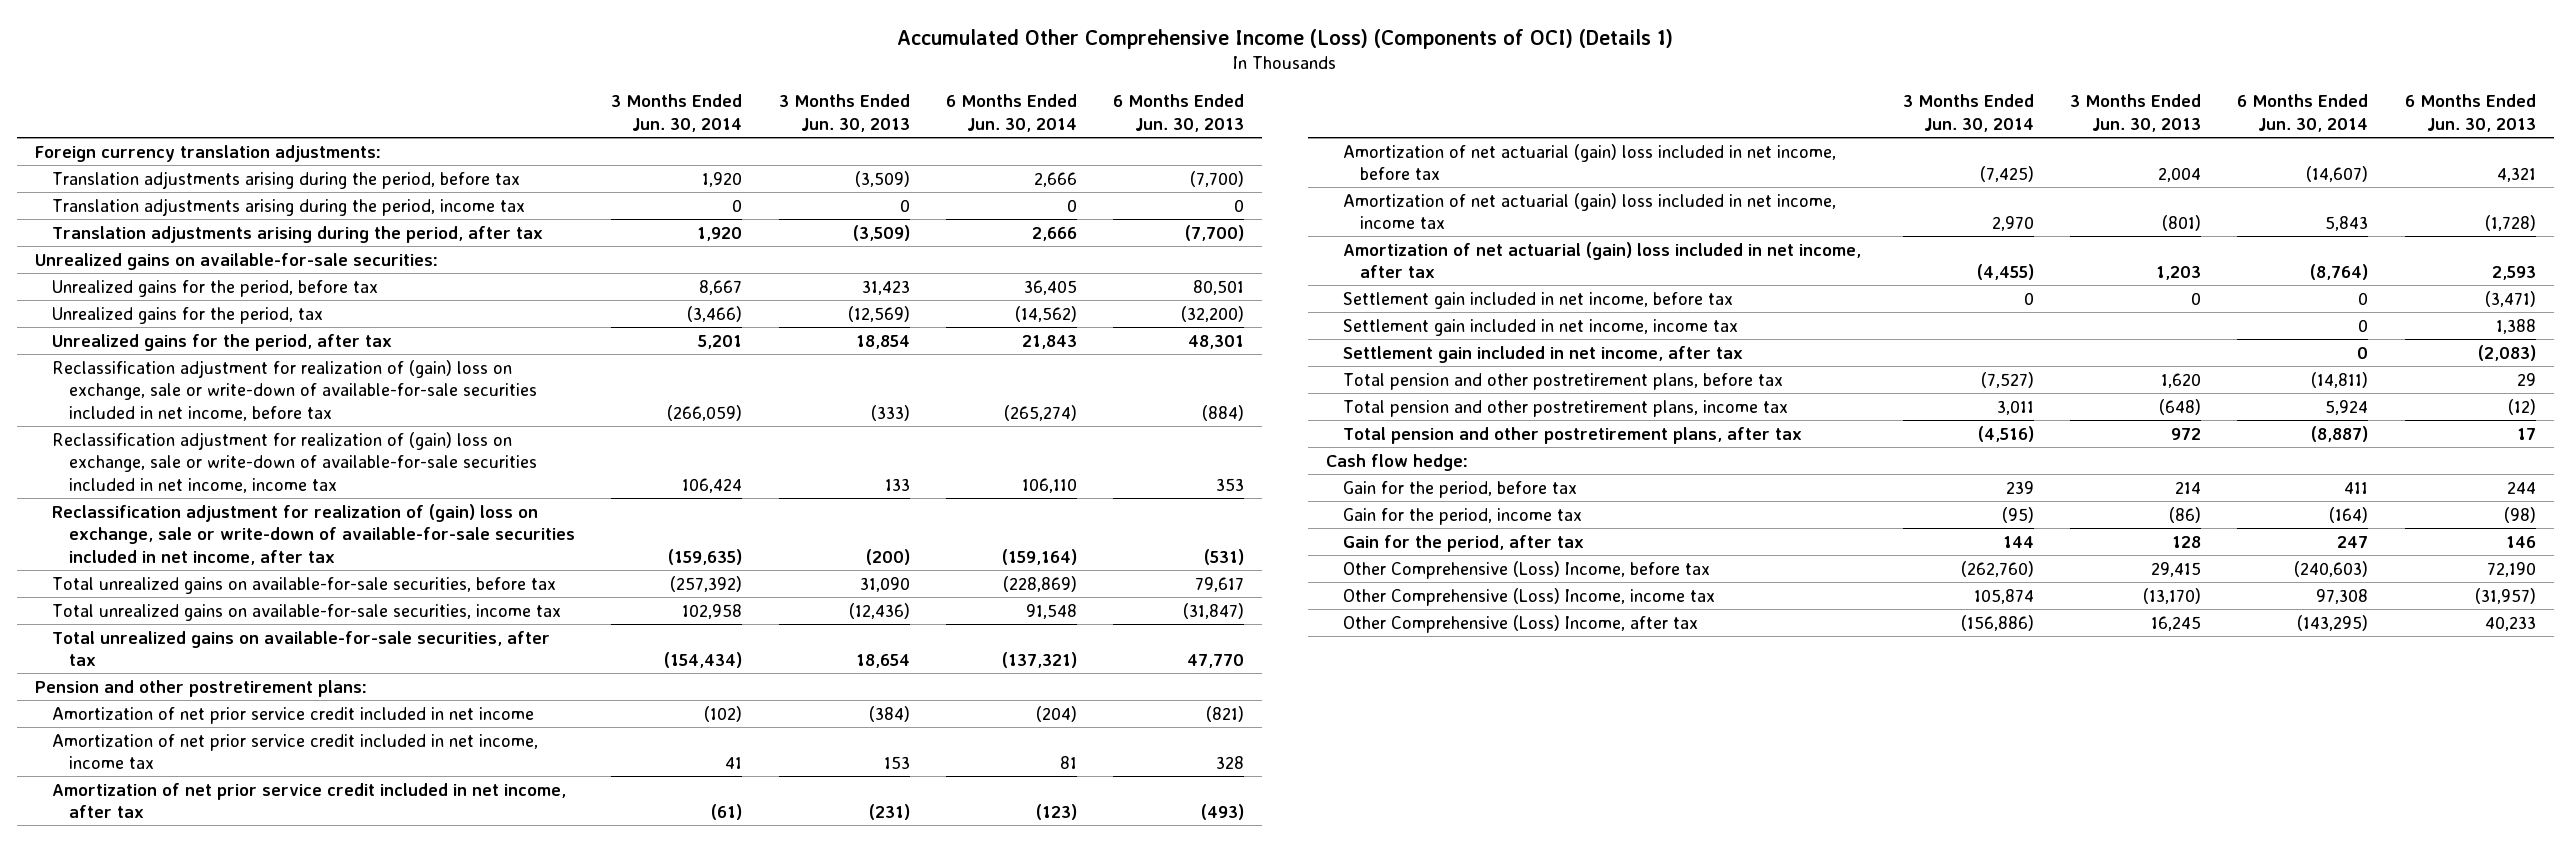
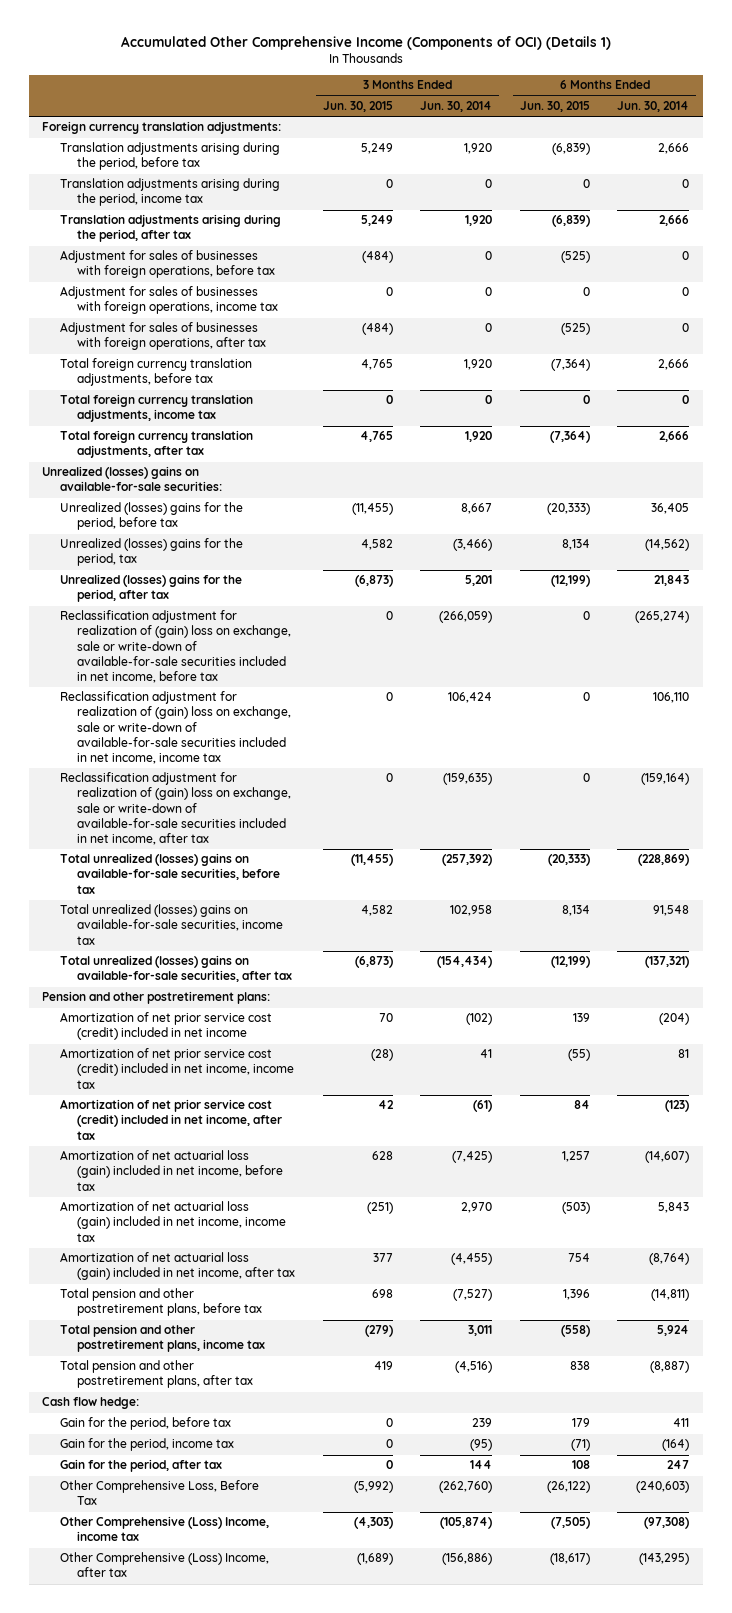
[897,28,1674,49] Accumulated Other Comprehensive Income (Loss) (Components of OCI) (Details 1) -> [120,36,611,51] Accumulated Other Comprehensive Income (Components of OCI) (Details 1)
[778,94,910,132] 3 Months Ended Jun. 30, 2013 -> none
[1113,94,1245,132] 6 Months Ended Jun. 30, 2013 -> none
none -> [322,100,393,112] Jun. 30, 2015
none -> [519,100,590,112] Jun. 30, 2015
none -> [59,250,276,279] Adjustment for sales of businesses with foreign operations, before tax
none -> [59,286,279,315] Adjustment for sales of businesses with foreign operations, income tax
none -> [59,322,267,351] Adjustment for sales of businesses with foreign operations, after tax
none -> [59,358,252,387] Total foreign currency translation adjustments, before tax
none -> [59,394,253,423] Total foreign currency translation adjustments, income tax
none -> [59,430,253,459] Total foreign currency translation adjustments, after tax
[34,252,438,270] Unrealized gains on available-for-sale securities: -> [42,466,222,492] Unrealized (losses) gains on available-for-sale securities:
[51,279,378,297] Unrealized gains for the period, before tax -> [59,502,243,531] Unrealized (losses) gains for the period, before tax
[51,306,323,324] Unrealized gains for the period, tax -> [59,538,243,567] Unrealized (losses) gains for the period, tax
[51,333,392,351] Unrealized gains for the period, after tax -> [59,574,242,603] Unrealized (losses) gains for the period, after tax
[51,576,556,594] Total unrealized gains on available-for-sale securities, before tax -> [59,853,281,894] Total unrealized (losses) gains on available-for-sale securities, before tax
[51,603,561,621] Total unrealized gains on available-for-sale securities, income tax -> [59,904,284,945] Total unrealized (losses) gains on available-for-sale securities, income tax
[51,630,550,667] Total unrealized gains on available-for-sale securities, after tax -> [59,955,293,983] Total unrealized (losses) gains on available-for-sale securities, after tax
[1343,291,1734,309] Settlement gain included in net income, before tax -> none
[1343,318,1739,336] Settlement gain included in net income, income tax -> none
[1343,345,1744,363] Settlement gain included in net income, after tax -> none
[51,706,534,724] Amortization of net prior service credit included in net income -> [59,1012,272,1041] Amortization of net prior service cost (credit) included in net income
[51,733,538,770] Amortization of net prior service credit included in net income, income tax -> [59,1048,295,1089] Amortization of net prior service cost (credit) included in net income, income tax
[51,782,566,819] Amortization of net prior service credit included in net income, after tax -> [59,1099,283,1140] Amortization of net prior service cost (credit) included in net income, after tax
[1343,143,1837,181] Amortization of net actuarial (gain) loss included in net income, before tax -> [59,1150,284,1191] Amortization of net actuarial loss (gain) included in net income, before tax
[1343,192,1837,230] Amortization of net actuarial (gain) loss included in net income, income tax -> [59,1201,287,1242] Amortization of net actuarial loss (gain) included in net income, income tax
[1343,241,1862,279] Amortization of net actuarial (gain) loss included in net income, after tax -> [59,1252,296,1281] Amortization of net actuarial loss (gain) included in net income, after tax
[1343,560,1711,579] Other Comprehensive (Loss) Income, before tax -> [59,1480,259,1506] Other Comprehensive Loss, Before Tax
[1973,588,2034,604] 105,874 -> [440,1517,493,1530] (105,874)
[2316,588,2369,604] 97,308 -> [644,1517,690,1530] (97,308)

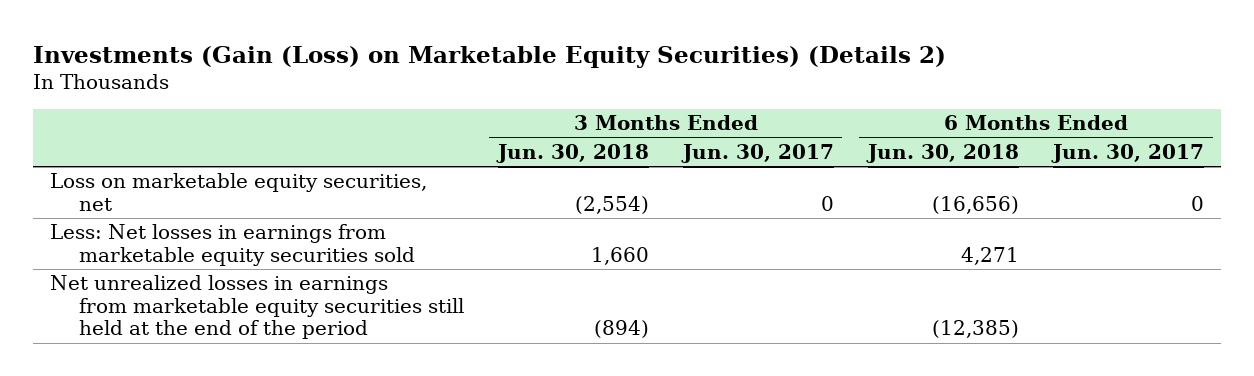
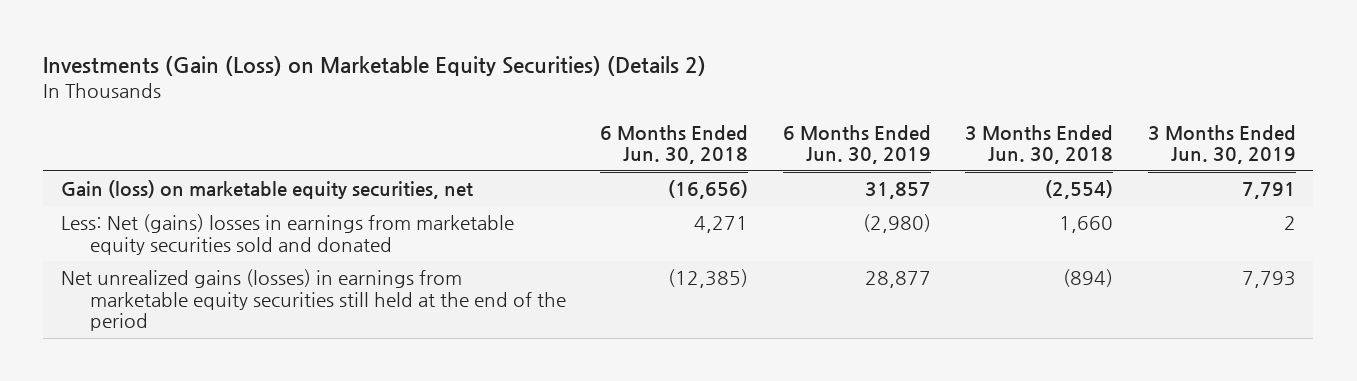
[680,144,834,164] Jun. 30, 2017 -> none
[1051,144,1205,164] Jun. 30, 2017 -> none
none -> [782,124,931,165] 6 Months Ended Jun. 30, 2019
none -> [1148,124,1297,165] 3 Months Ended Jun. 30, 2019
[50,173,428,211] Loss on marketable equity securities, net -> [60,180,473,200] Gain (loss) on marketable equity securities, net
[50,224,415,266] Less: Net losses in earnings from marketable equity securities sold -> [60,214,514,255] Less: Net (gains) losses in earnings from marketable equity securities sold and donated
[50,275,464,340] Net unrealized losses in earnings from marketable equity securities still held at the end of the period -> [60,269,566,332] Net unrealized gains (losses) in earnings from marketable equity securities still held at the end of the period

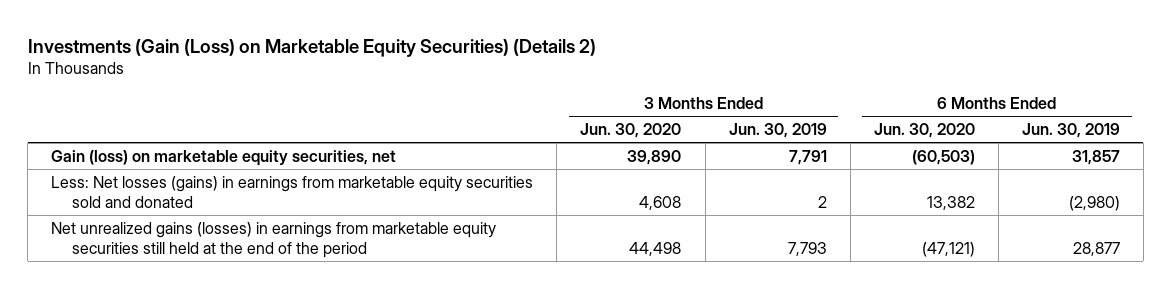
[600,124,749,165] 6 Months Ended Jun. 30, 2018 -> none
[965,124,1114,165] 3 Months Ended Jun. 30, 2018 -> none
none -> [580,123,682,139] Jun. 30, 2020
none -> [873,123,975,139] Jun. 30, 2020
[60,214,514,255] Less: Net (gains) losses in earnings from marketable equity securities sold and donated -> [51,175,534,208] Less: Net losses (gains) in earnings from marketable equity securities sold and donated

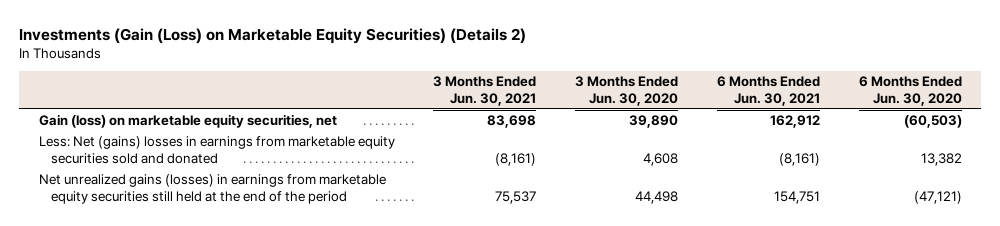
[728,123,827,139] Jun. 30, 2019 -> none
[1021,123,1120,139] Jun. 30, 2019 -> none
none -> [433,76,537,107] 3 Months Ended Jun. 30, 2021
none -> [716,76,820,107] 6 Months Ended Jun. 30, 2021
[51,175,534,208] Less: Net losses (gains) in earnings from marketable equity securities sold and donated -> [38,136,395,164] Less: Net (gains) losses in earnings from marketable equity securities sold and donated

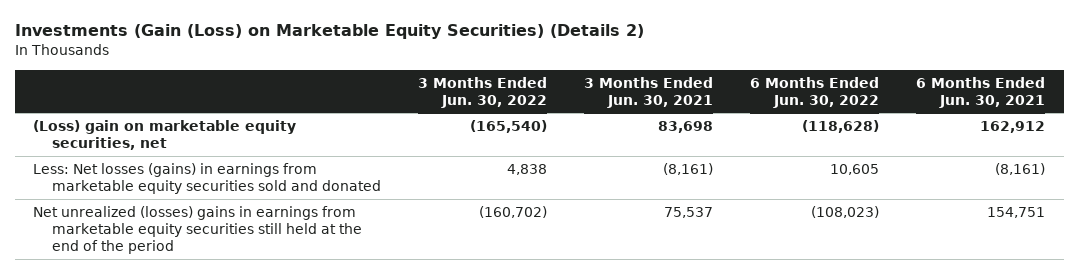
[575,76,679,107] 3 Months Ended Jun. 30, 2020 -> none
[858,76,962,107] 6 Months Ended Jun. 30, 2020 -> none
none -> [418,76,548,108] 3 Months Ended Jun. 30, 2022
none -> [750,76,880,108] 6 Months Ended Jun. 30, 2022
[38,114,337,129] Gain (loss) on marketable equity securities, net -> [33,119,297,151] (Loss) gain on marketable equity securities, net
[38,136,395,164] Less: Net (gains) losses in earnings from marketable equity securities sold and donated -> [33,162,382,195] Less: Net losses (gains) in earnings from marketable equity securities sold and donated
[38,174,386,204] Net unrealized gains (losses) in earnings from marketable equity securities still held at the end of the period -> [33,205,363,255] Net unrealized (losses) gains in earnings from marketable equity securities still held at the end of the period

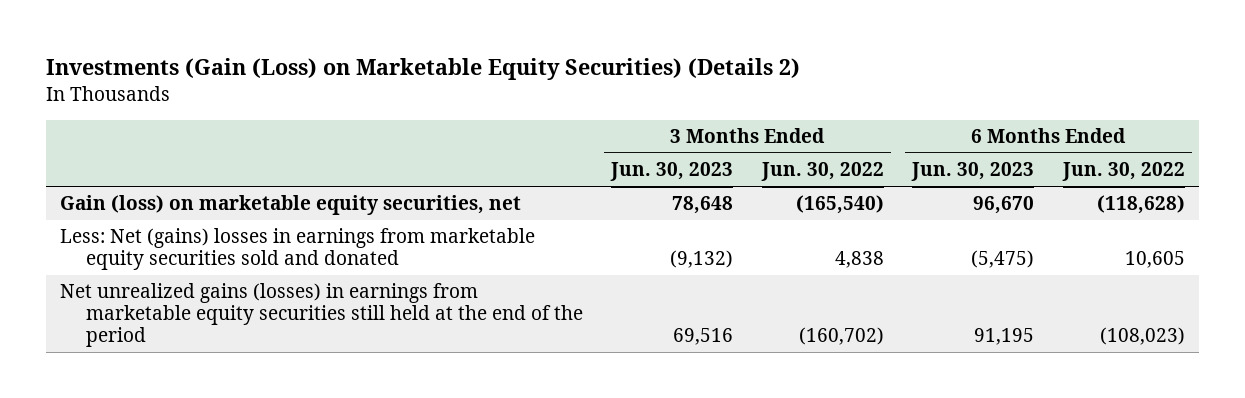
[584,76,714,108] 3 Months Ended Jun. 30, 2021 -> none
[916,76,1046,108] 6 Months Ended Jun. 30, 2021 -> none
none -> [610,162,734,182] Jun. 30, 2023
none -> [911,162,1035,182] Jun. 30, 2023
[33,119,297,151] (Loss) gain on marketable equity securities, net -> [60,195,522,216] Gain (loss) on marketable equity securities, net
[33,162,382,195] Less: Net losses (gains) in earnings from marketable equity securities sold and donated -> [60,228,536,271] Less: Net (gains) losses in earnings from marketable equity securities sold and donated
[33,205,363,255] Net unrealized (losses) gains in earnings from marketable equity securities still held at the end of the period -> [60,283,583,348] Net unrealized gains (losses) in earnings from marketable equity securities still held at the end of the period

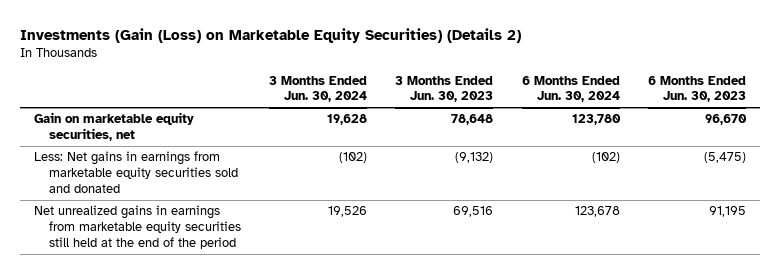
[760,162,884,182] Jun. 30, 2022 -> none
[1061,162,1185,182] Jun. 30, 2022 -> none
none -> [269,75,368,103] 3 Months Ended Jun. 30, 2024
none -> [521,75,620,103] 6 Months Ended Jun. 30, 2024
[60,195,522,216] Gain (loss) on marketable equity securities, net -> [33,112,194,142] Gain on marketable equity securities, net
[60,228,536,271] Less: Net (gains) losses in earnings from marketable equity securities sold and donated -> [33,151,238,193] Less: Net gains in earnings from marketable equity securities sold and donated
[60,283,583,348] Net unrealized gains (losses) in earnings from marketable equity securities still held at the end of the period -> [33,205,241,249] Net unrealized gains in earnings from marketable equity securities still held at the end of the period

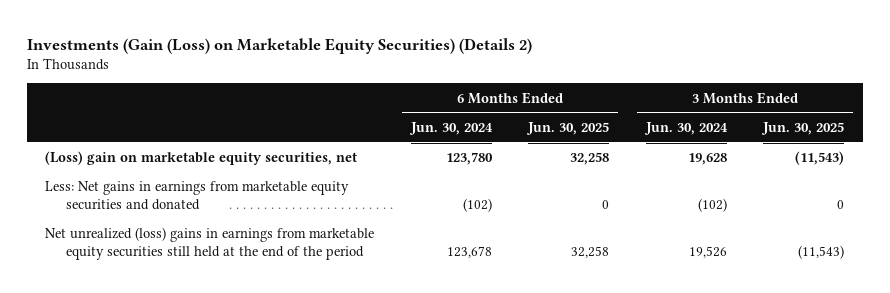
[395,75,494,103] 3 Months Ended Jun. 30, 2023 -> none
[647,75,746,103] 6 Months Ended Jun. 30, 2023 -> none
none -> [526,121,610,135] Jun. 30, 2025
none -> [761,121,845,135] Jun. 30, 2025
[33,112,194,142] Gain on marketable equity securities, net -> [45,151,358,166] (Loss) gain on marketable equity securities, net
[33,151,238,193] Less: Net gains in earnings from marketable equity securities sold and donated -> [45,181,350,211] Less: Net gains in earnings from marketable equity securities and donated
[33,205,241,249] Net unrealized gains in earnings from marketable equity securities still held at the end of the period -> [45,227,375,261] Net unrealized (loss) gains in earnings from marketable equity securities still held at the end of the period

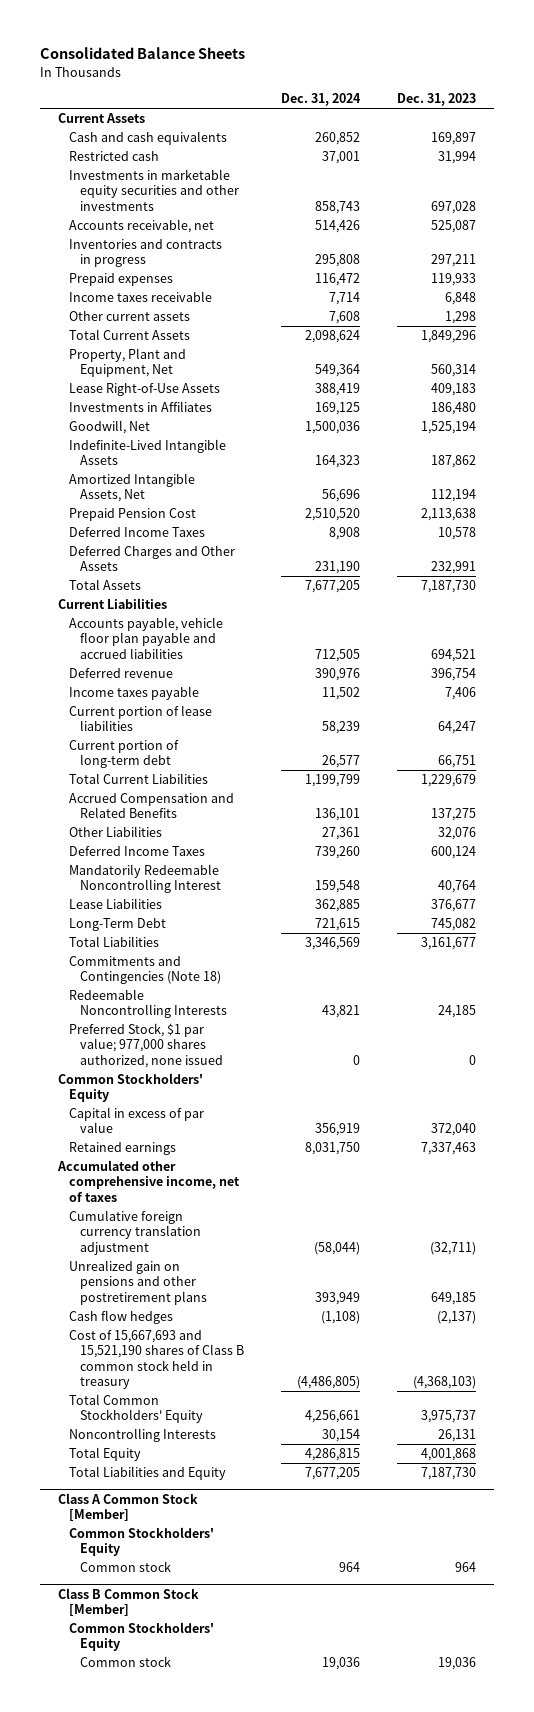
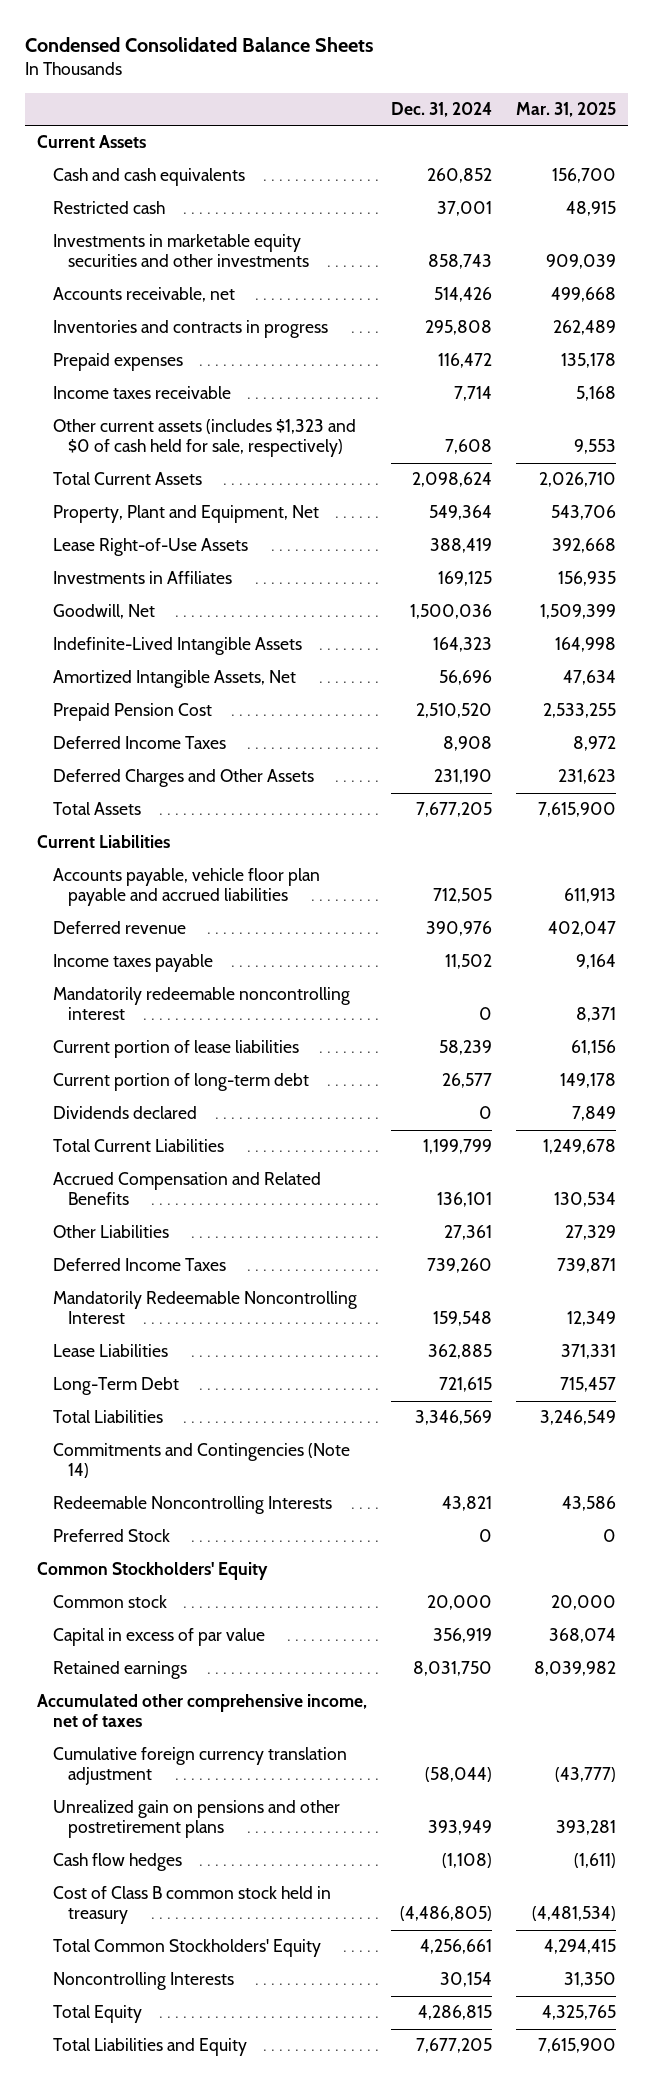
[39,47,245,60] Consolidated Balance Sheets -> [25,37,374,53] Condensed Consolidated Balance Sheets
[396,93,476,107] Dec. 31, 2023 -> none
none -> [515,101,616,117] Mar. 31, 2025
[69,311,191,322] Other current assets -> [52,419,356,458] Other current assets (includes $1,323 and $0 of cash held for sale, respectively)
none -> [52,987,350,1021] Mandatorily redeemable noncontrolling interest
none -> [52,1106,197,1120] Dividends declared
[69,956,222,985] Commitments and Contingencies (Note 18) -> [52,1443,350,1479] Commitments and Contingencies (Note 14)
[69,1023,224,1068] Preferred Stock, $1 par value; 977,000 shares authorized, none issued -> [52,1529,170,1543] Preferred Stock
none -> [52,1595,167,1609] Common stock
[69,1330,245,1389] Cost of 15,667,693 and 15,521,190 shares of Class B common stock held in treasury -> [52,1886,331,1925] Cost of Class B common stock held in treasury
[58,1492,199,1521] Class A Common Stock [Member] -> none
[69,1527,215,1557] Common Stockholders' Equity -> none
[80,1561,172,1573] Common stock -> none
[58,1587,200,1616] Class B Common Stock [Member] -> none
[69,1622,215,1652] Common Stockholders' Equity -> none
[80,1656,172,1668] Common stock -> none

